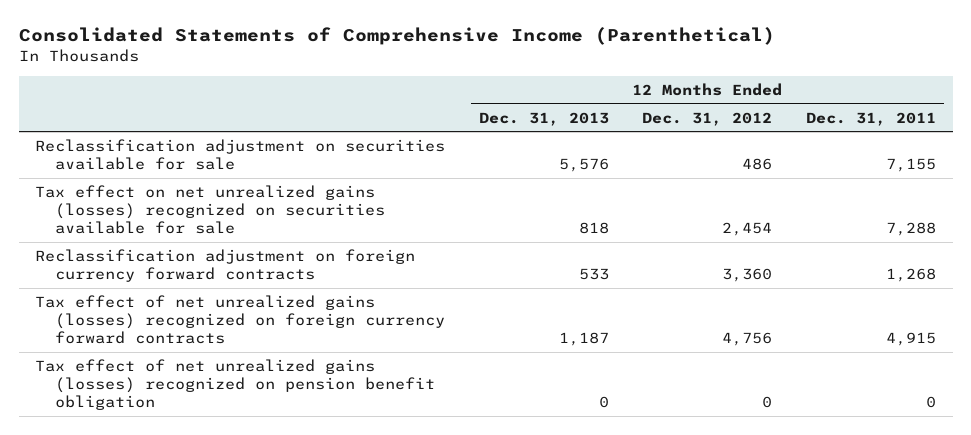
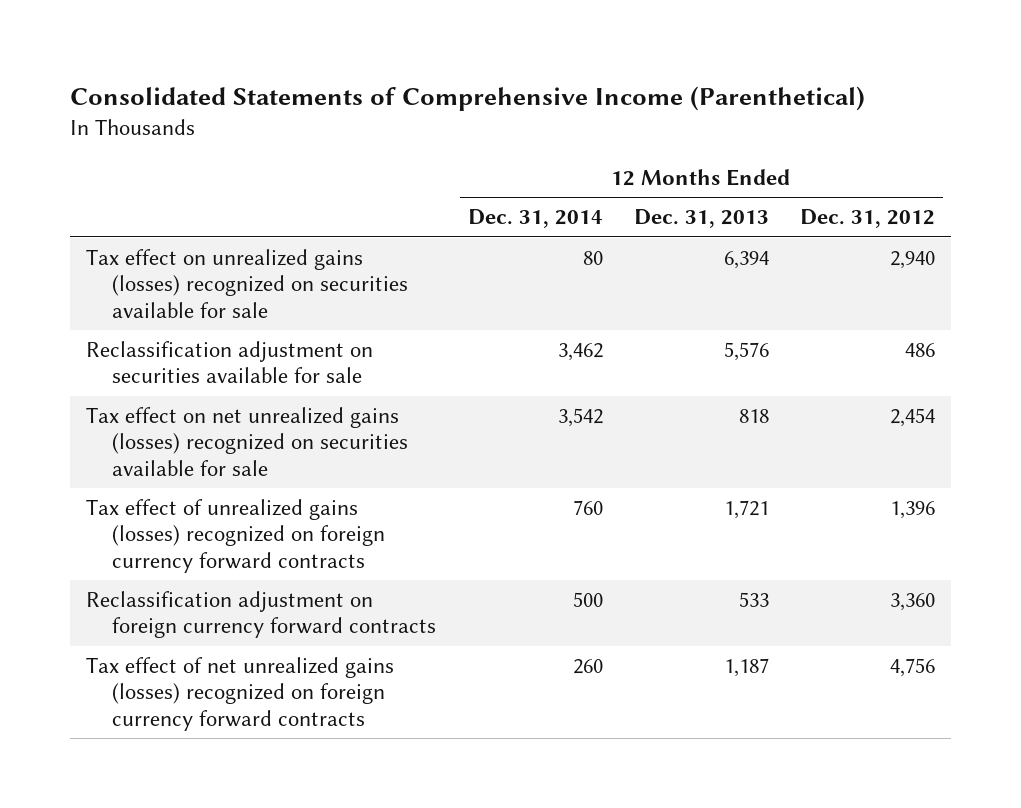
[806,111,937,126] Dec. 31, 2011 -> none
none -> [467,209,603,229] Dec. 31, 2014
none -> [85,249,409,318] Tax effect on unrealized gains (losses) recognized on securities available for sale
none -> [85,499,386,573] Tax effect of unrealized gains (losses) recognized on foreign currency forward contracts
[35,358,436,411] Tax effect of net unrealized gains (losses) recognized on pension benefit obligation -> none

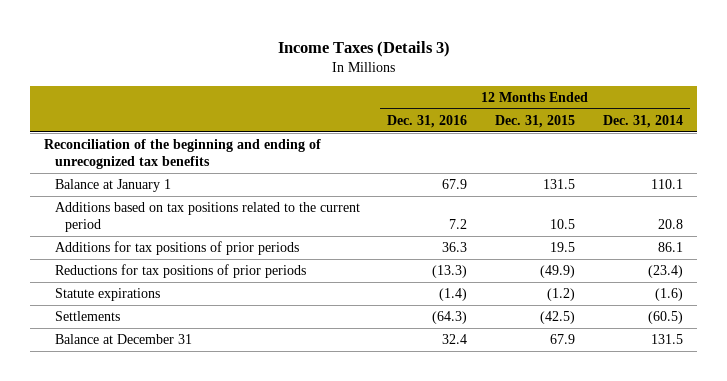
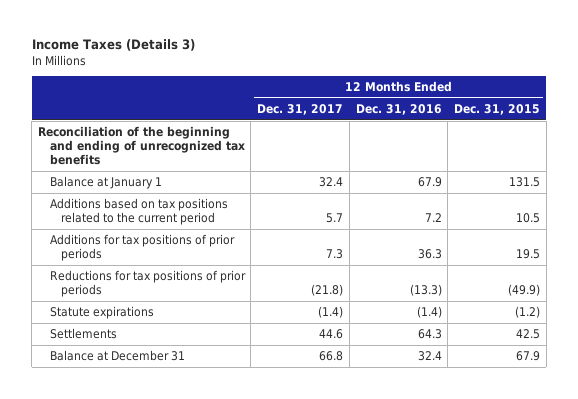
[603,114,684,128] Dec. 31, 2014 -> none
none -> [257,103,344,115] Dec. 31, 2017
[432,311,468,325] (64.3) -> [417,329,442,340] 64.3
[540,311,576,325] (42.5) -> [516,329,541,340] 42.5

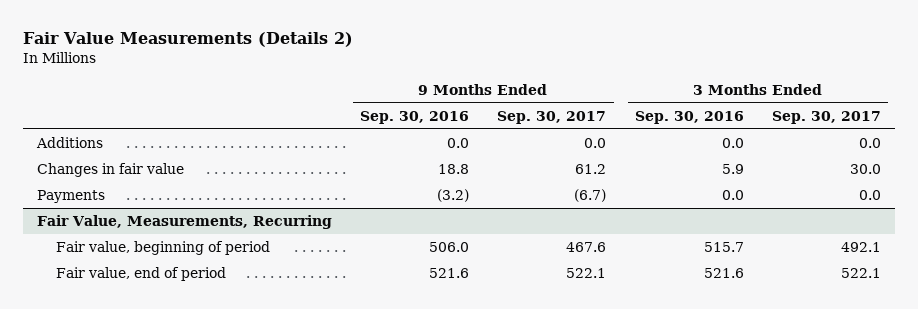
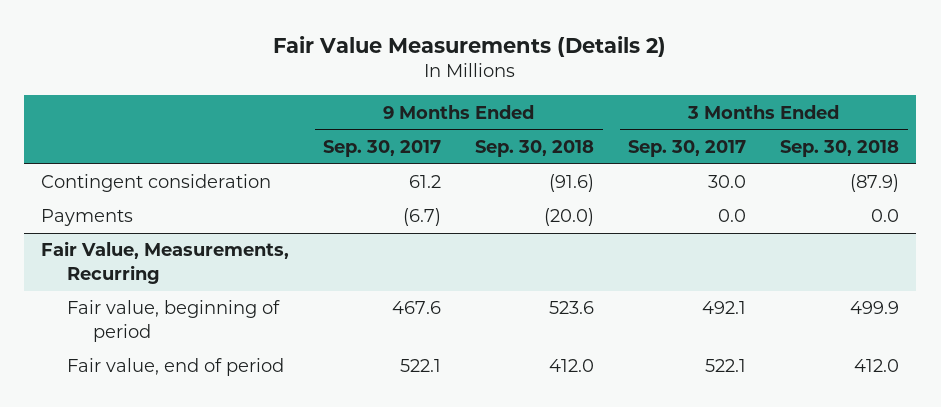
[360,110,470,124] Sep. 30, 2016 -> none
[634,110,744,124] Sep. 30, 2016 -> none
none -> [475,139,595,157] Sep. 30, 2018
none -> [780,139,900,157] Sep. 30, 2018
[35,137,103,149] Additions -> none
[36,163,184,178] Changes in fair value -> [41,174,272,193] Contingent consideration

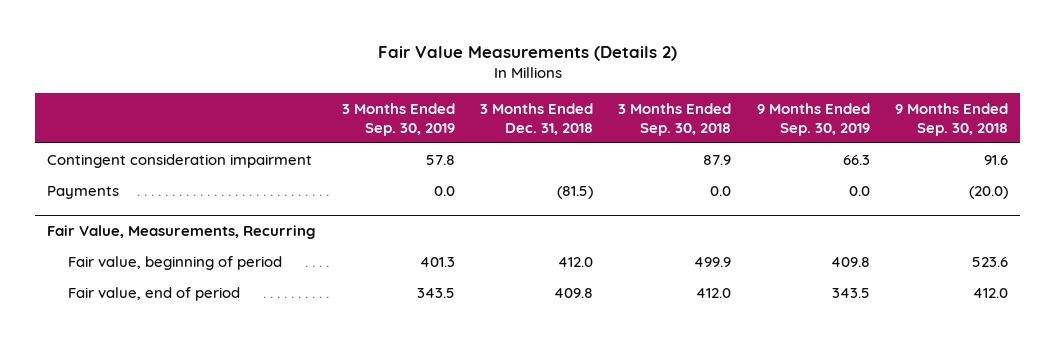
[323,139,442,157] Sep. 30, 2017 -> none
[628,139,747,157] Sep. 30, 2017 -> none
none -> [341,102,455,136] 3 Months Ended Sep. 30, 2019
none -> [479,102,593,135] 3 Months Ended Dec. 31, 2018
none -> [756,102,870,136] 9 Months Ended Sep. 30, 2019
[41,174,272,193] Contingent consideration -> [47,153,313,168] Contingent consideration impairment
[549,174,595,193] (91.6) -> [983,154,1008,165] 91.6
[850,174,900,193] (87.9) -> [703,154,732,165] 87.9

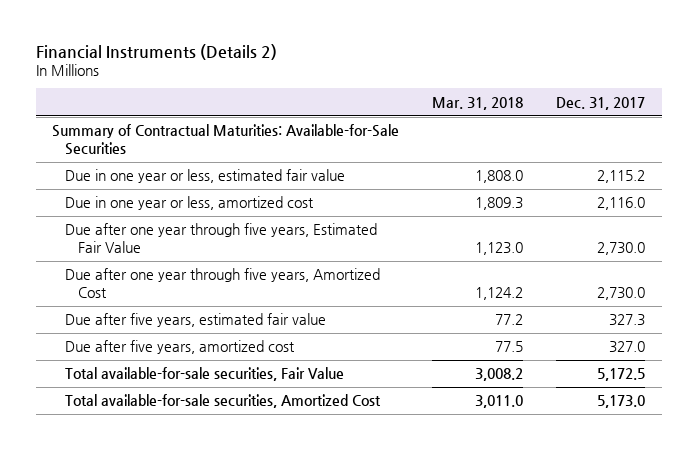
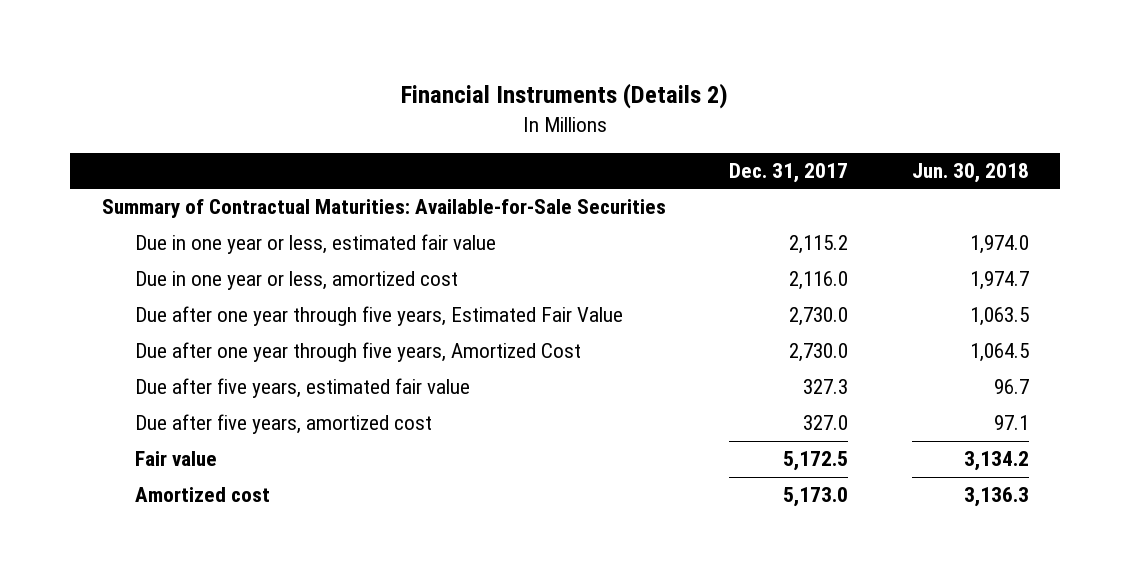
[432,96,524,110] Mar. 31, 2018 -> none
none -> [911,163,1029,184] Jun. 30, 2018
[64,367,344,382] Total available-for-sale securities, Fair Value -> [134,451,217,467] Fair value
[64,394,381,409] Total available-for-sale securities, Amortized Cost -> [134,487,270,503] Amortized cost

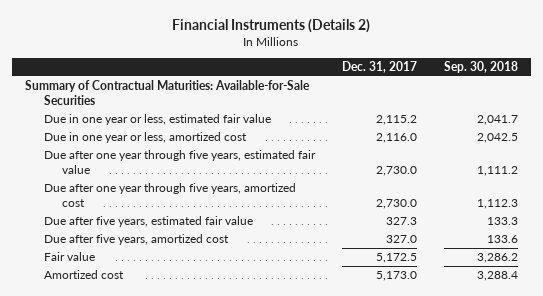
[911,163,1029,184] Jun. 30, 2018 -> none
none -> [443,60,518,73] Sep. 30, 2018
[134,306,623,327] Due after one year through five years, Estimated Fair Value -> [43,150,316,174] Due after one year through five years, estimated fair value
[134,342,581,363] Due after one year through five years, Amortized Cost -> [43,183,296,207] Due after one year through five years, amortized cost

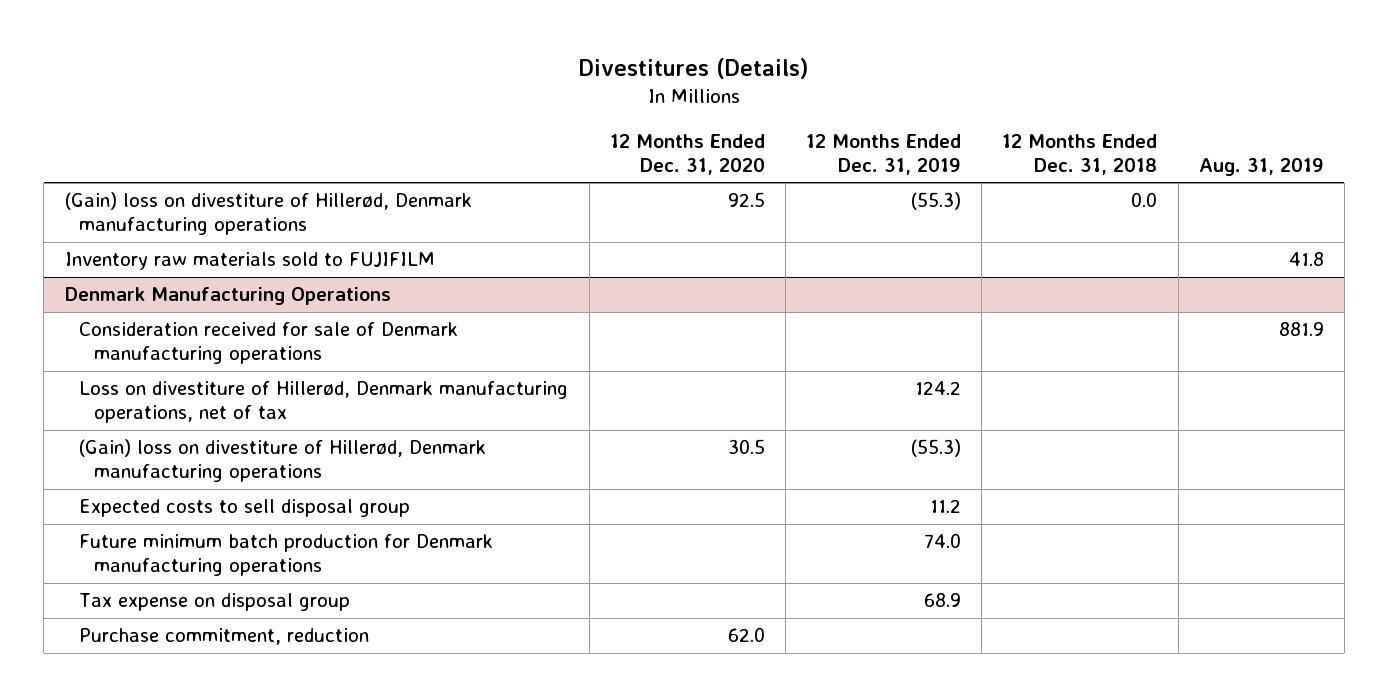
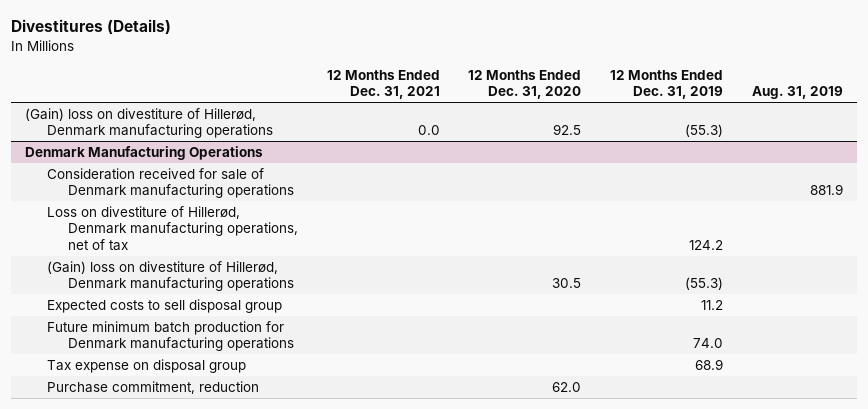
[1002,133,1158,175] 12 Months Ended Dec. 31, 2018 -> none
none -> [326,70,440,100] 12 Months Ended Dec. 31, 2021
[64,252,435,271] Inventory raw materials sold to FUJIFILM -> none

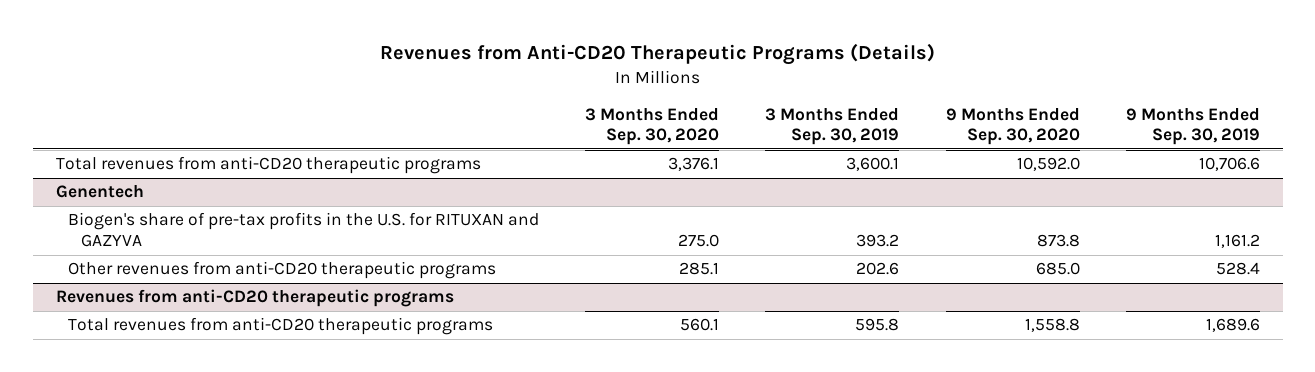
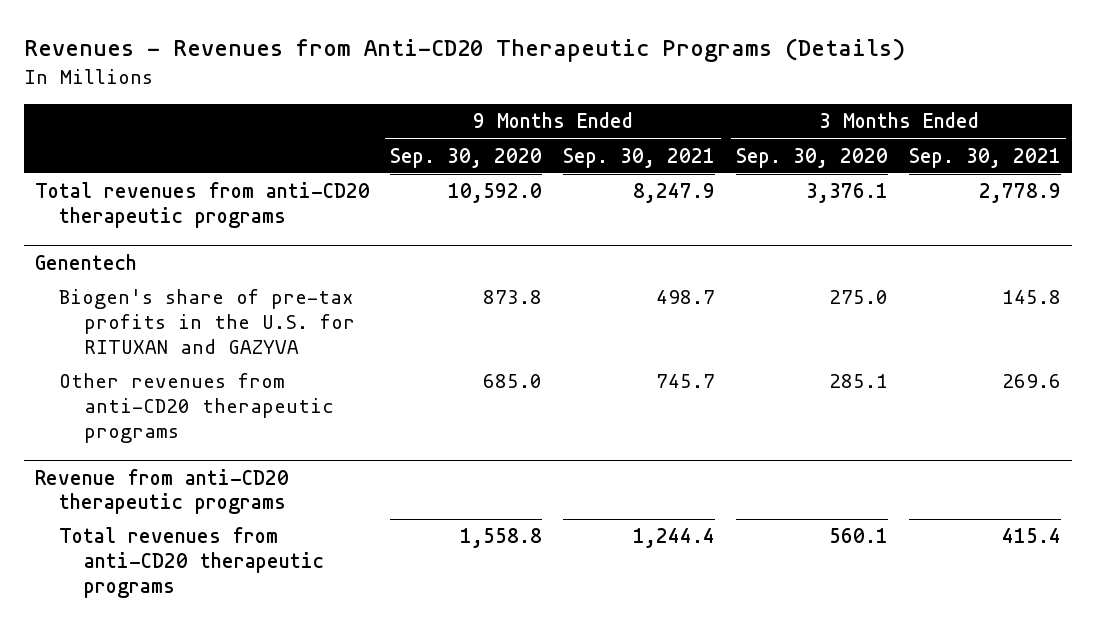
[379,43,935,66] Revenues from Anti-CD20 Therapeutic Programs (Details) -> [24,37,906,62] Revenues - Revenues from Anti-CD20 Therapeutic Programs (Details)
[765,107,900,146] 3 Months Ended Sep. 30, 2019 -> none
[1125,107,1260,146] 9 Months Ended Sep. 30, 2019 -> none
none -> [563,147,716,168] Sep. 30, 2021
none -> [909,147,1062,168] Sep. 30, 2021
[55,289,454,308] Revenues from anti-CD20 therapeutic programs -> [34,468,289,515] Revenue from anti-CD20 therapeutic programs

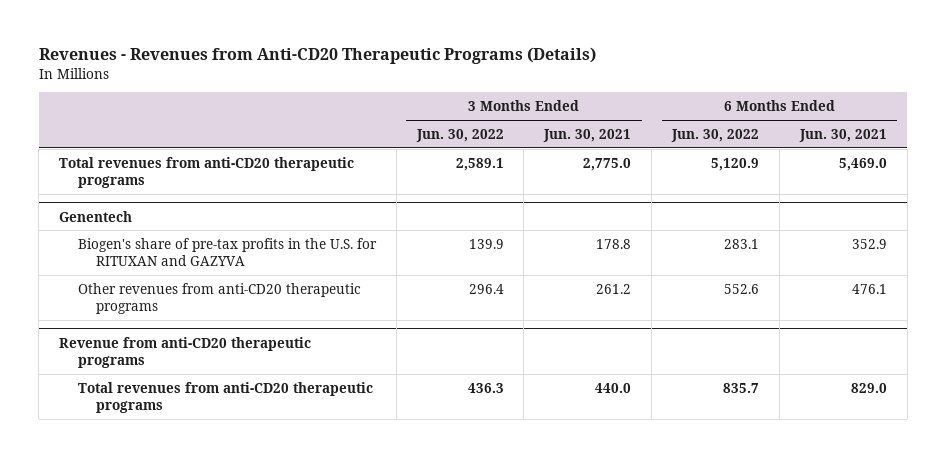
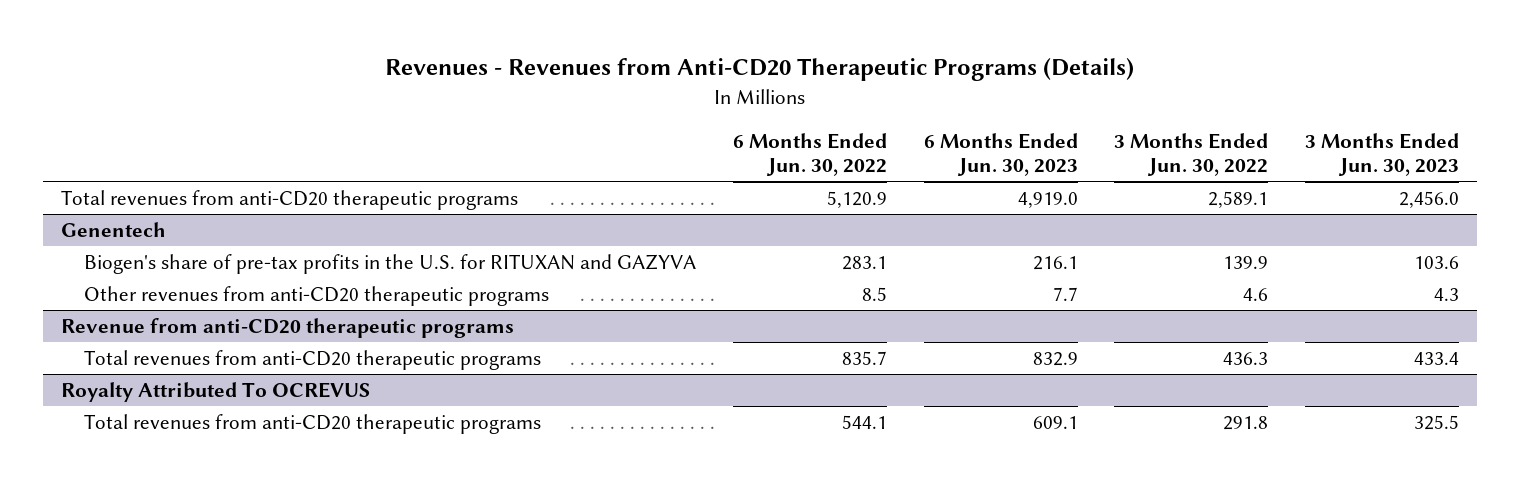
[543,128,632,142] Jun. 30, 2021 -> none
[798,128,887,142] Jun. 30, 2021 -> none
none -> [923,132,1078,177] 6 Months Ended Jun. 30, 2023
none -> [1304,132,1459,177] 3 Months Ended Jun. 30, 2023
[468,283,504,294] 296.4 -> [1243,287,1269,301] 4.6
[724,283,760,294] 552.6 -> [862,286,888,301] 8.5
none -> [60,381,370,402] Royalty Attributed To OCREVUS
none -> [84,413,542,434] Total revenues from anti-CD20 therapeutic programs

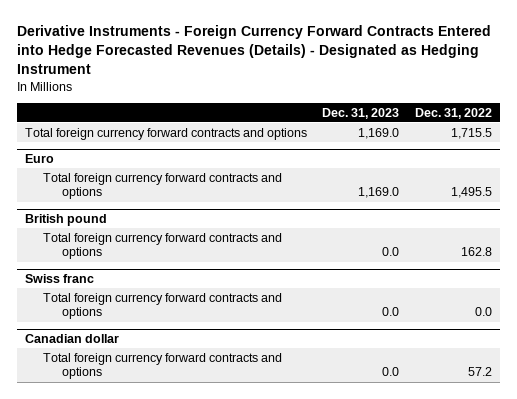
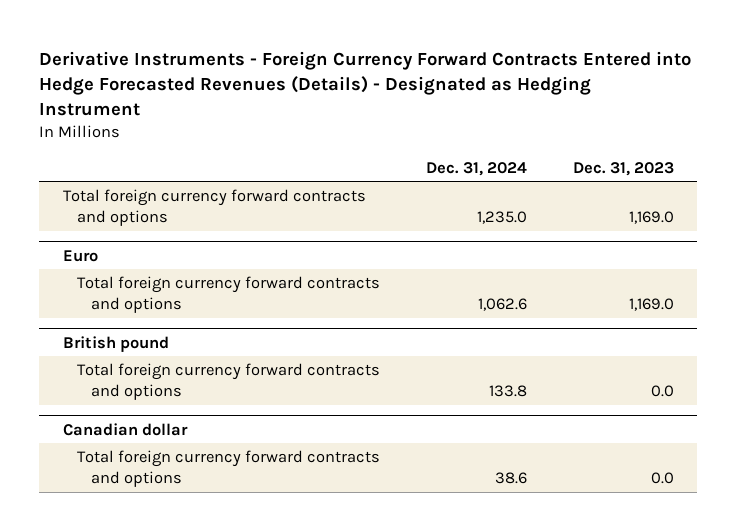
[414,107,492,119] Dec. 31, 2022 -> none
none -> [426,161,528,176] Dec. 31, 2024
[25,273,95,283] Swiss franc -> none
[43,292,283,320] Total foreign currency forward contracts and options -> none

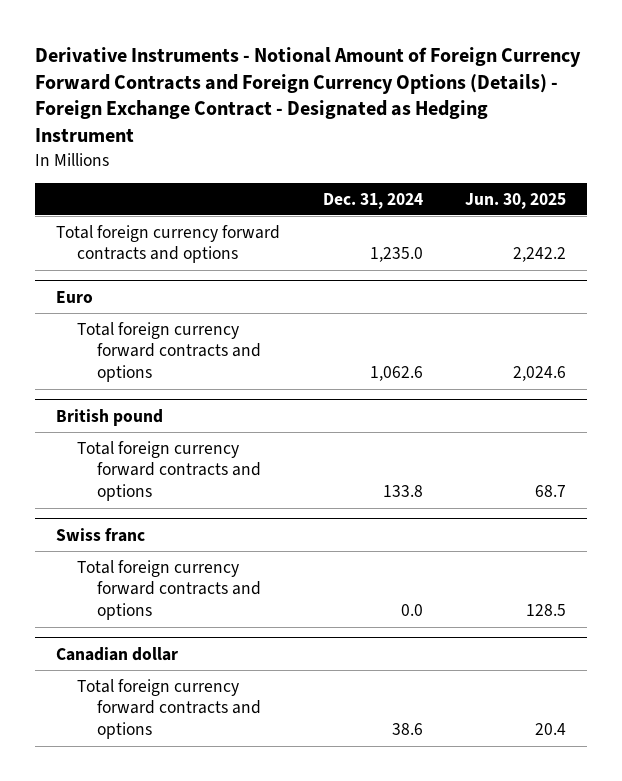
[39,50,692,117] Derivative Instruments - Foreign Currency Forward Contracts Entered into Hedge Forecasted Revenues (Details) - Designated as Hedging Instrument -> [34,46,581,143] Derivative Instruments - Notional Amount of Foreign Currency Forward Contracts and Foreign Currency Options (Details) - Foreign Exchange Contract - Designated as Hedging Instrument
[573,161,675,176] Dec. 31, 2023 -> none
none -> [464,192,566,209] Jun. 30, 2025
none -> [56,527,146,542] Swiss franc
none -> [76,559,262,621] Total foreign currency forward contracts and options

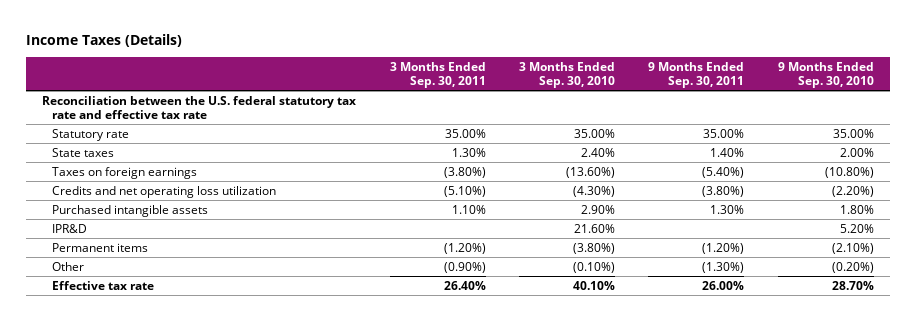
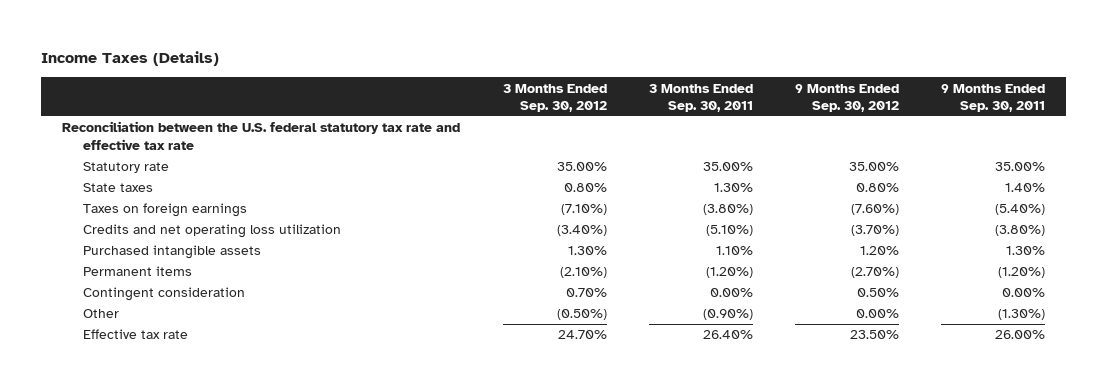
[518,61,615,88] 3 Months Ended Sep. 30, 2010 -> none
[777,61,874,88] 9 Months Ended Sep. 30, 2010 -> none
none -> [502,83,607,112] 3 Months Ended Sep. 30, 2012
none -> [794,83,899,112] 9 Months Ended Sep. 30, 2012
[51,223,87,233] IPR&D -> none
none -> [83,287,246,302] Contingent consideration

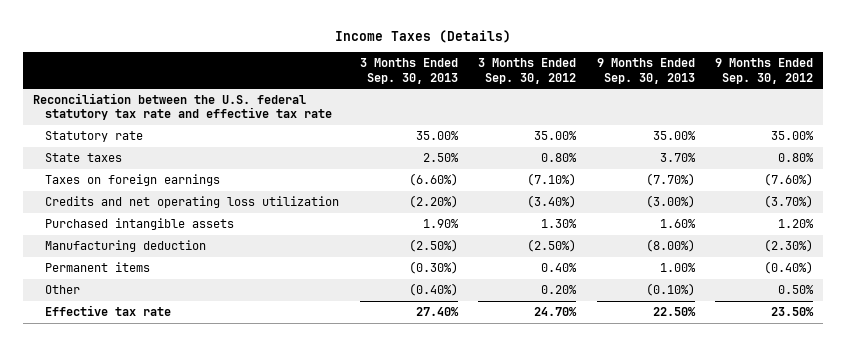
[648,83,753,112] 3 Months Ended Sep. 30, 2011 -> none
[940,83,1045,112] 9 Months Ended Sep. 30, 2011 -> none
none -> [359,58,458,84] 3 Months Ended Sep. 30, 2013
none -> [596,58,695,84] 9 Months Ended Sep. 30, 2013
[83,287,246,302] Contingent consideration -> none
none -> [45,240,207,253] Manufacturing deduction
[559,267,607,279] (2.10%) -> [541,263,578,273] 0.40%
[850,267,899,279] (2.70%) -> [763,261,813,275] (0.40%)
[556,309,607,321] (0.50%) -> [541,285,578,295] 0.20%
[855,309,899,319] 0.00% -> [777,285,814,295] 0.50%

